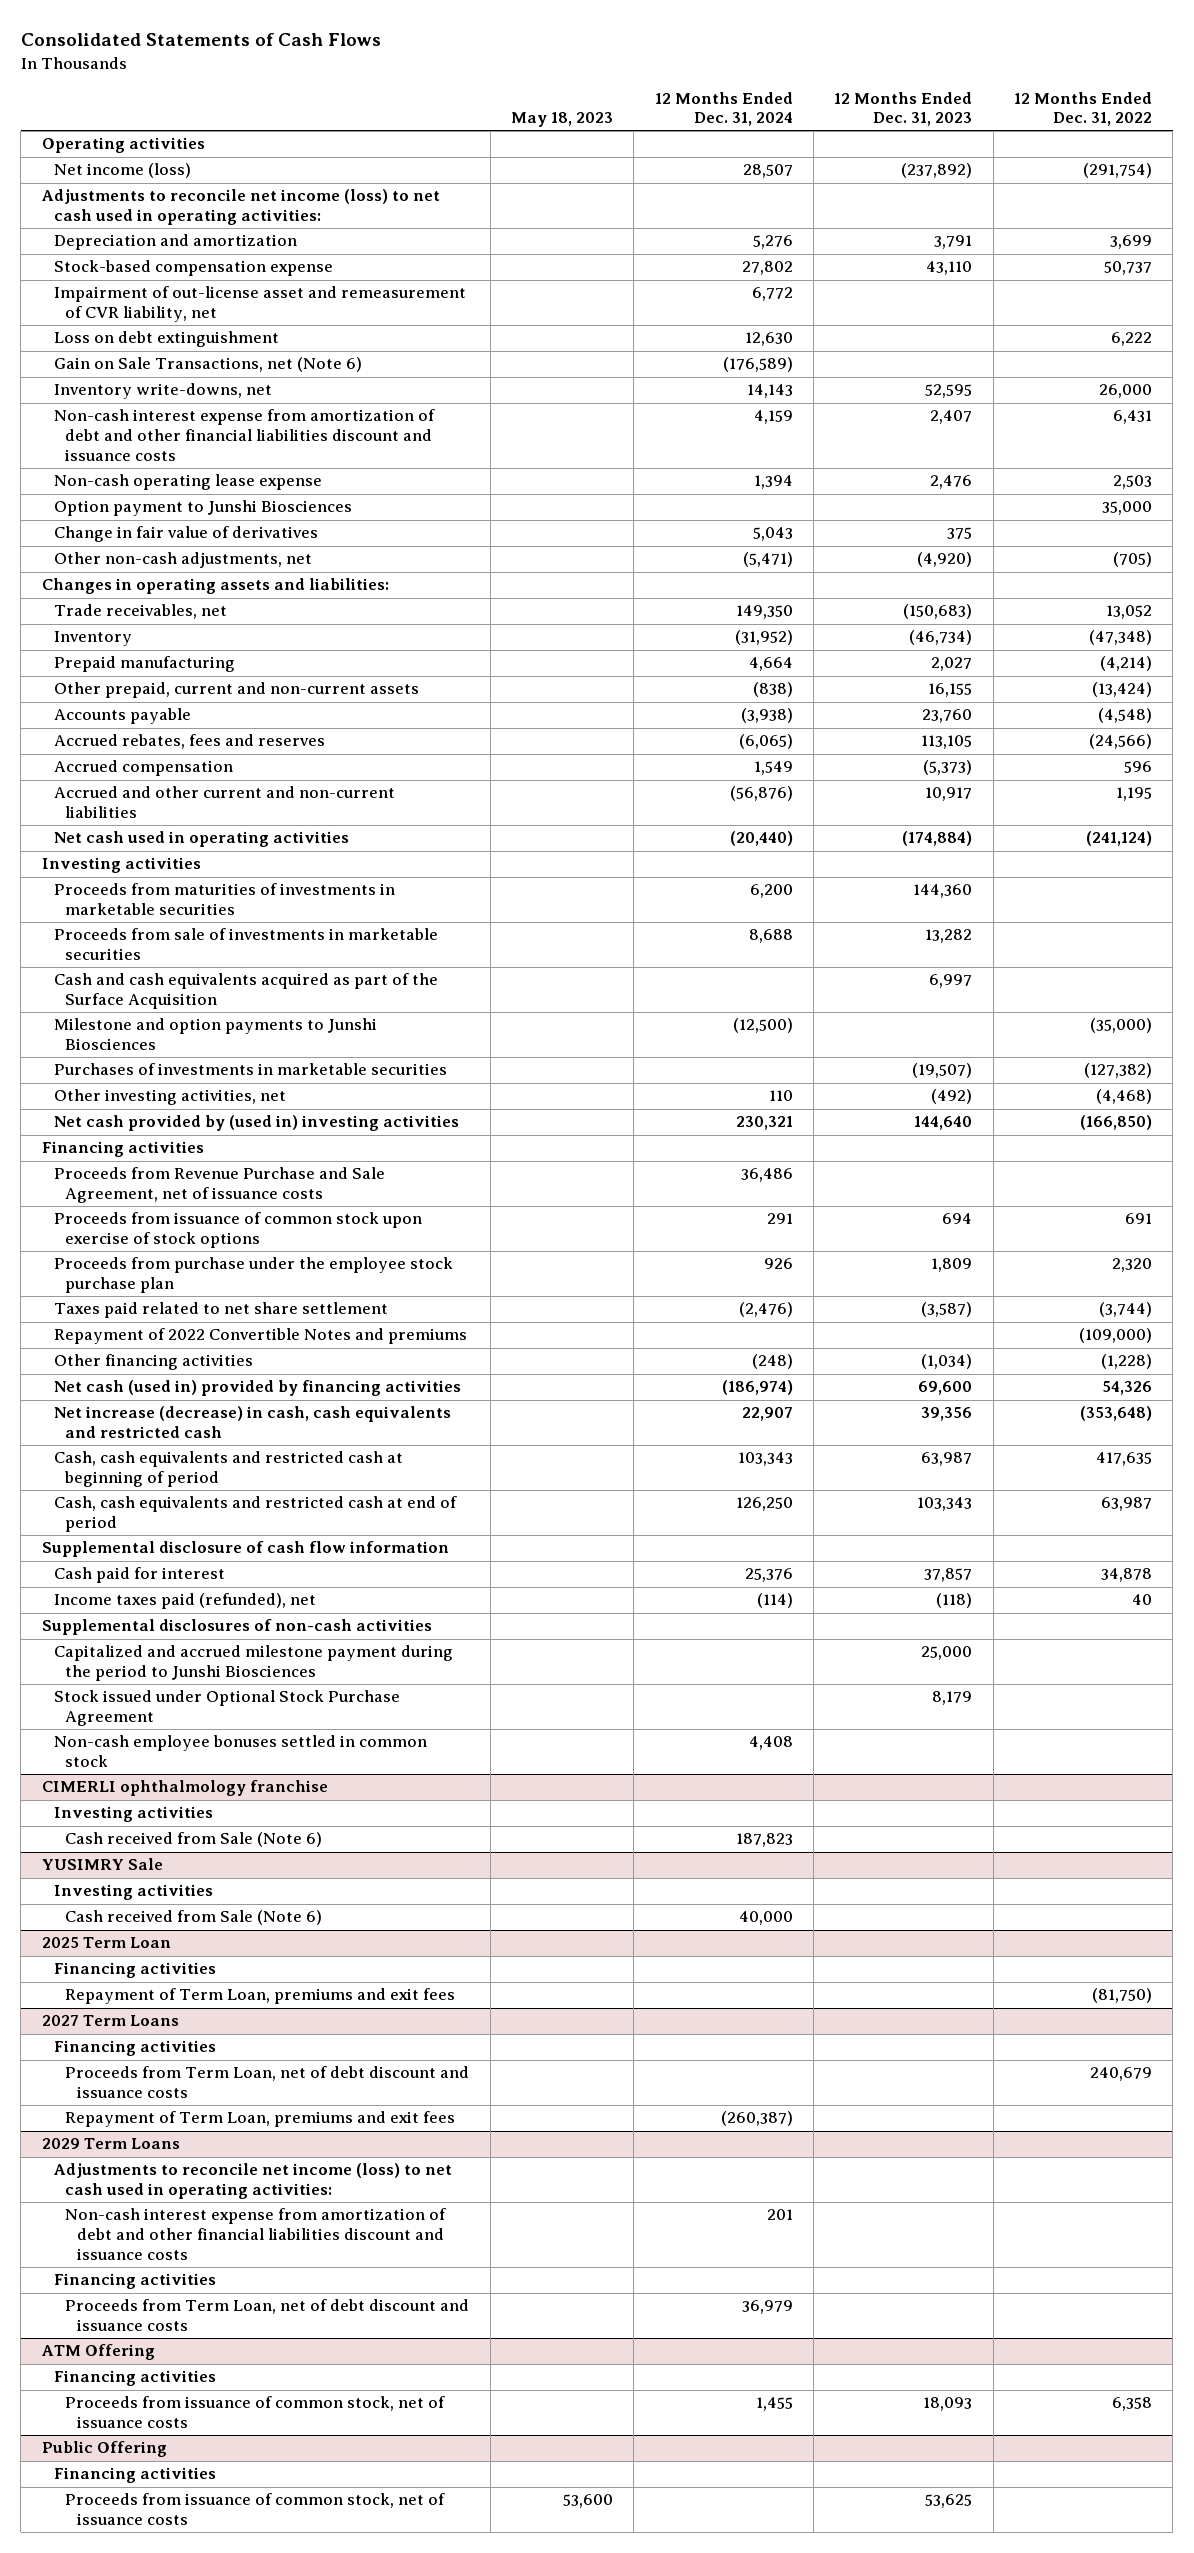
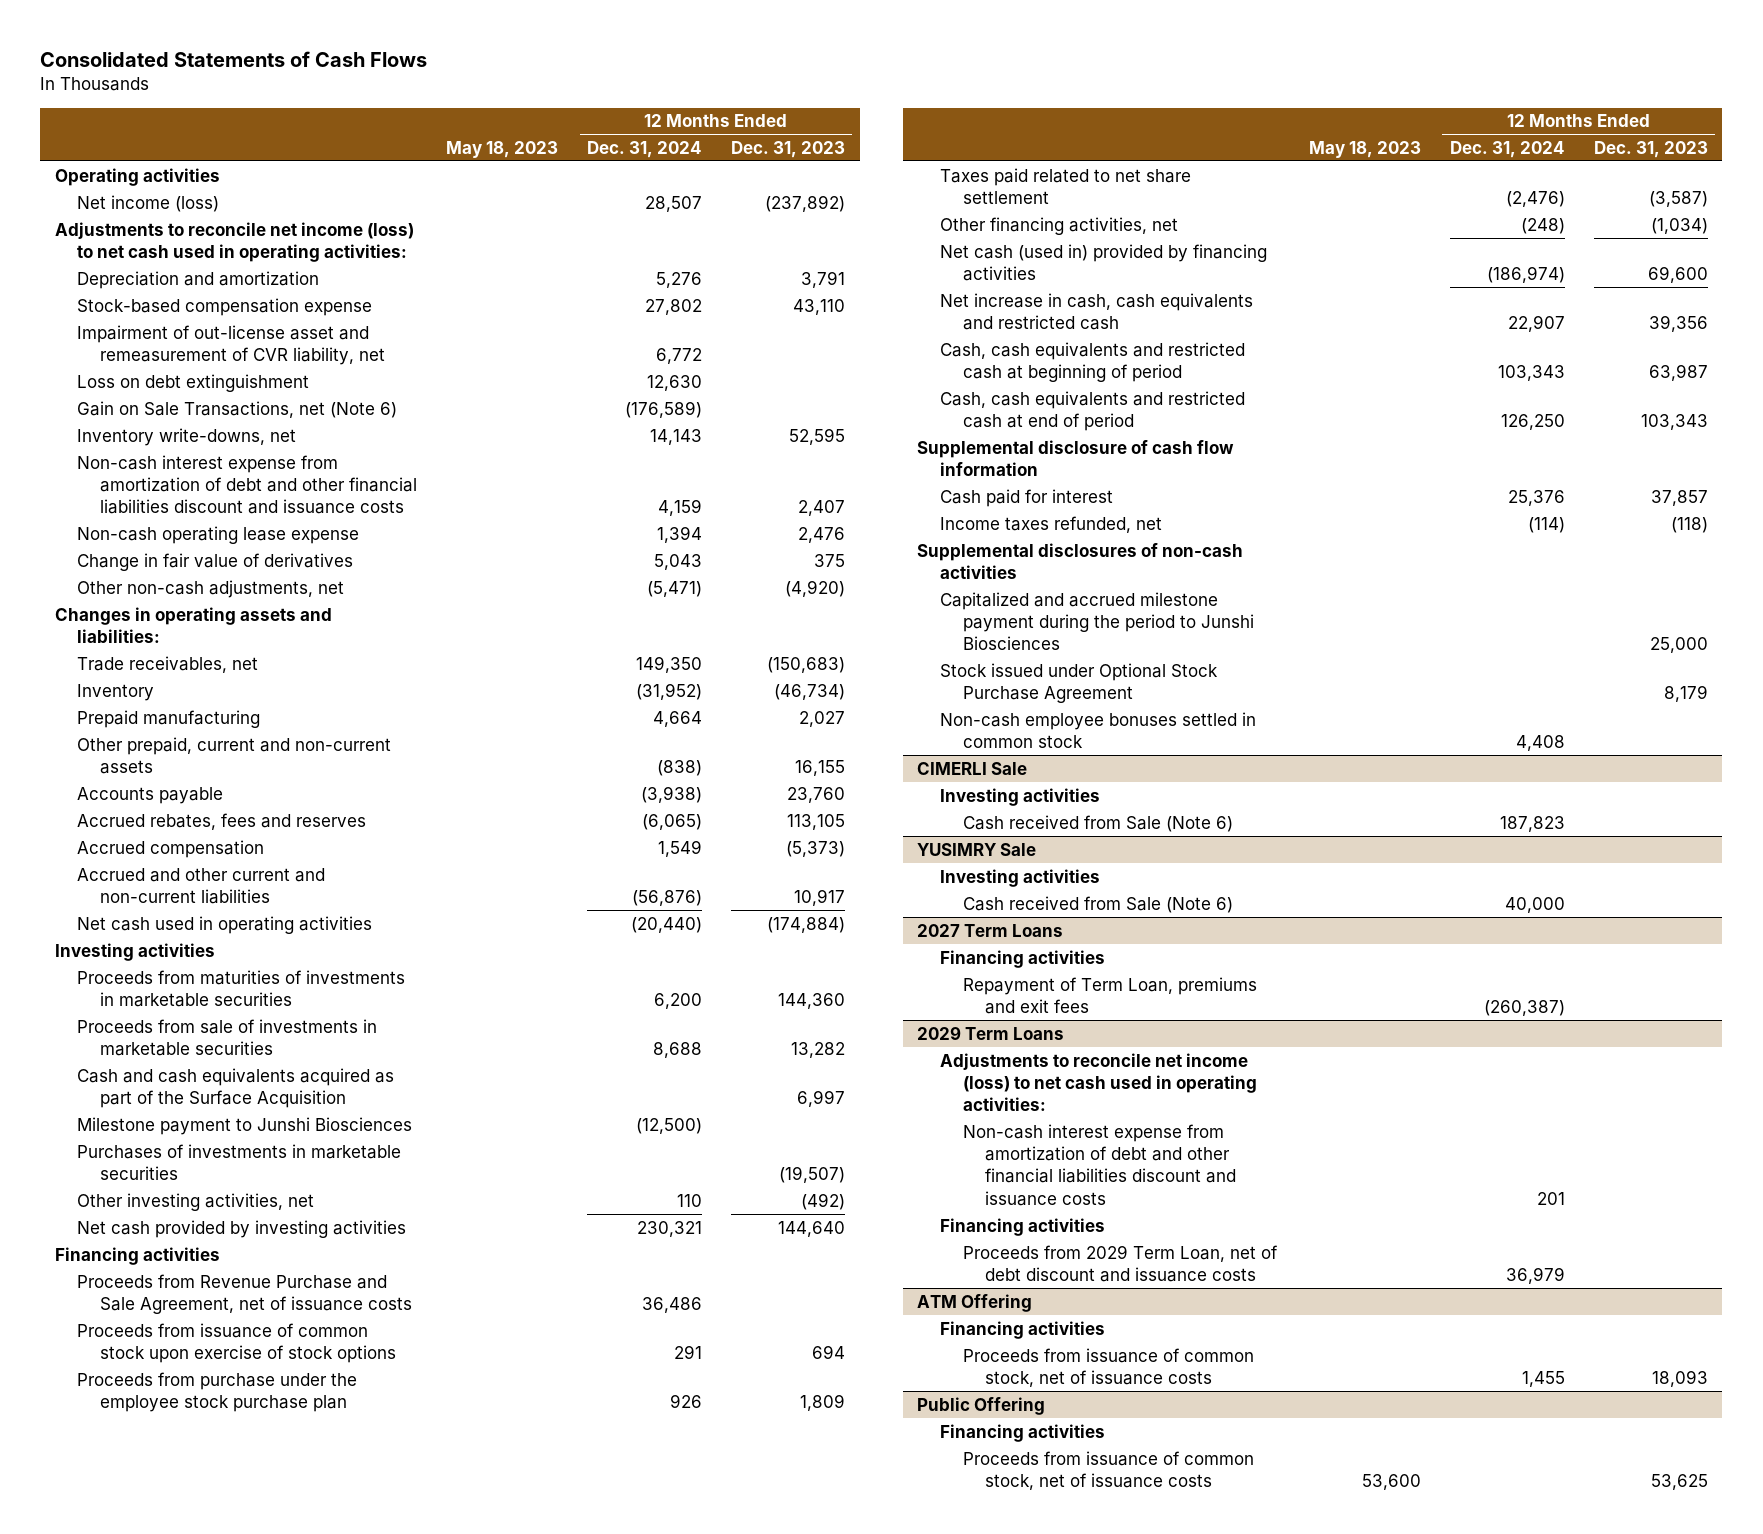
[1014,91,1153,127] 12 Months Ended Dec. 31, 2022 -> none
[53,500,352,517] Option payment to Junshi Biosciences -> none
[53,1018,377,1051] Milestone and option payments to Junshi Biosciences -> [77,1116,413,1135] Milestone payment to Junshi Biosciences
[53,1115,459,1132] Net cash provided by (used in) investing activities -> [77,1219,407,1238] Net cash provided by investing activities
[53,1328,467,1345] Repayment of 2022 Convertible Notes and premiums -> none
[53,1354,253,1371] Other financing activities -> [939,216,1178,235] Other financing activities, net
[53,1406,451,1439] Net increase (decrease) in cash, cash equivalents and restricted cash -> [939,292,1253,330] Net increase in cash, cash equivalents and restricted cash
[53,1593,316,1610] Income taxes paid (refunded), net -> [939,515,1162,533] Income taxes refunded, net
[41,1780,328,1797] CIMERLI ophthalmology franchise -> [917,761,1028,775] CIMERLI Sale
[41,1937,171,1949] 2025 Term Loan -> none
[53,1962,216,1979] Financing activities -> none
[65,1988,456,2005] Repayment of Term Loan, premiums and exit fees -> none
[65,2066,470,2099] Proceeds from Term Loan, net of debt discount and issuance costs -> none
[65,2299,470,2332] Proceeds from Term Loan, net of debt discount and issuance costs -> [962,1244,1278,1282] Proceeds from 2029 Term Loan, net of debt discount and issuance costs

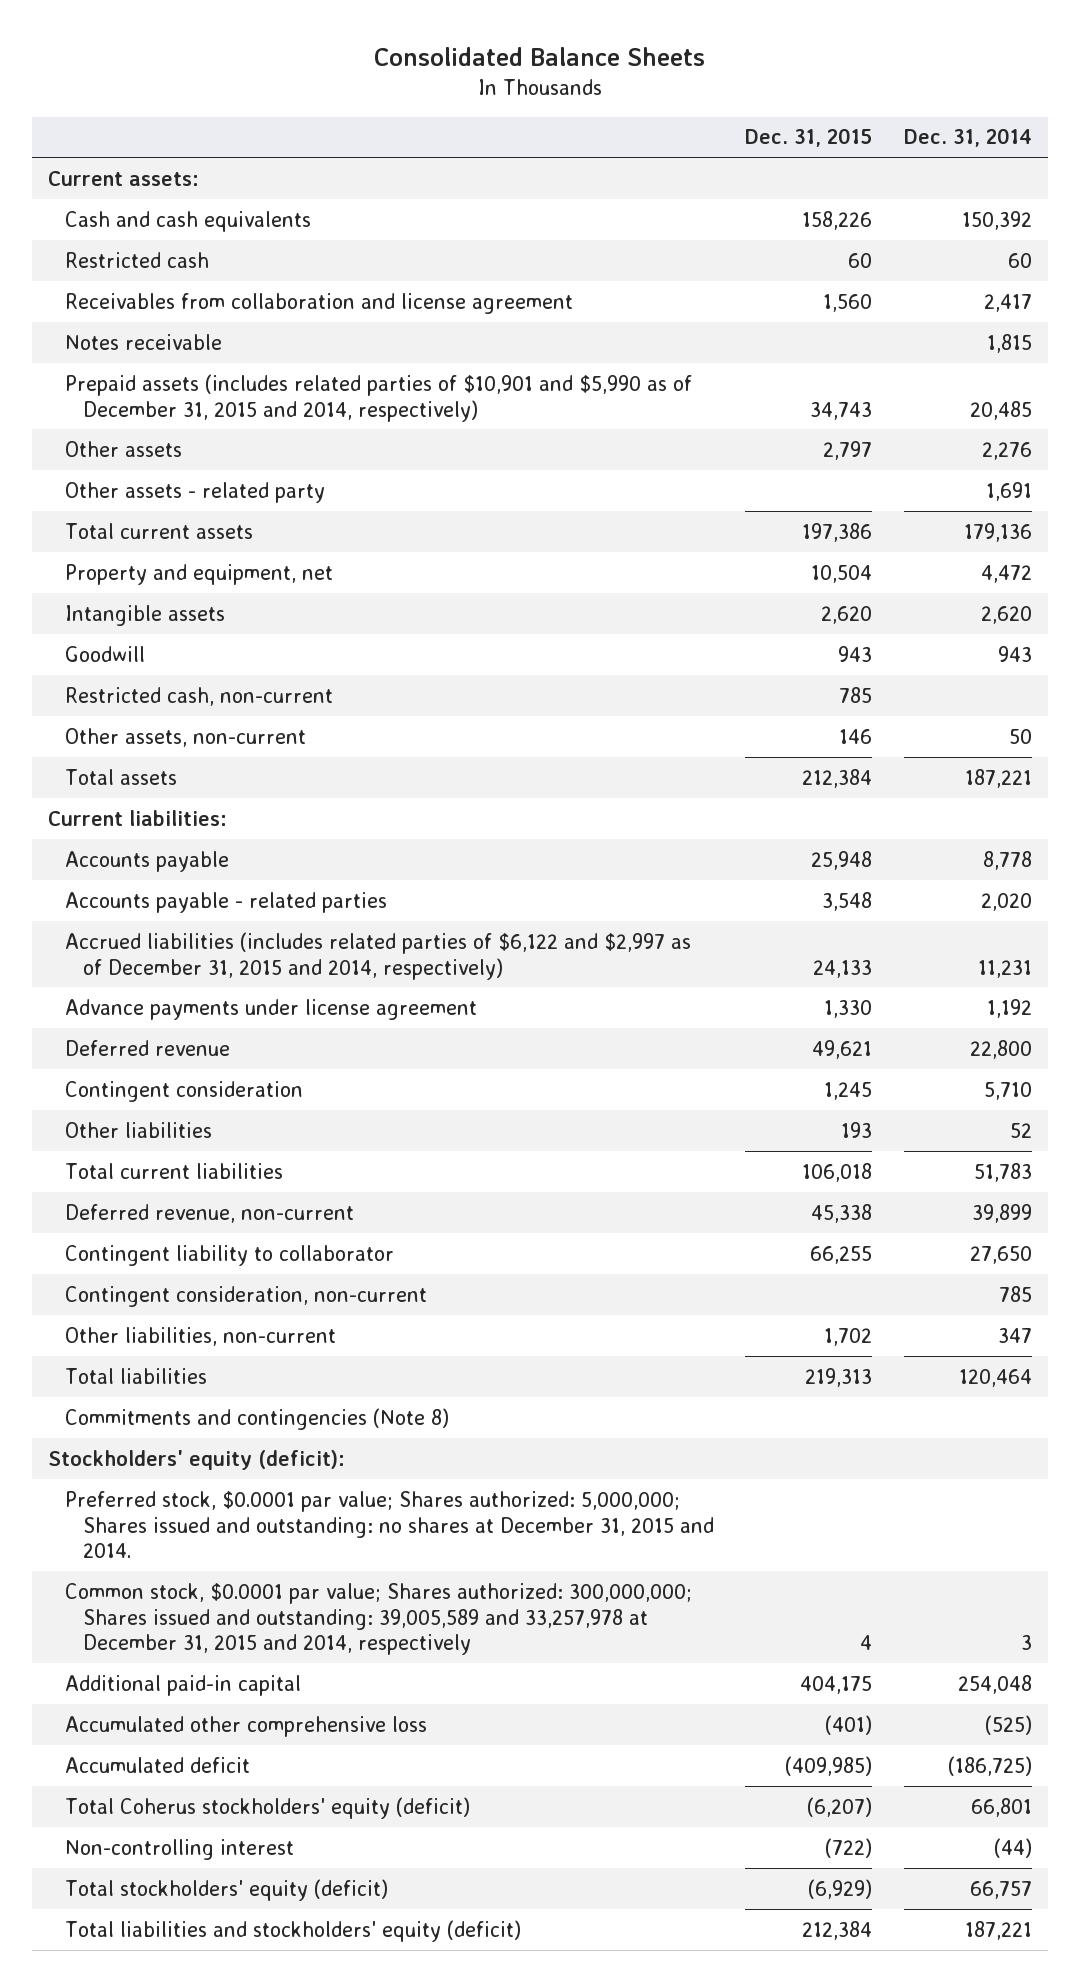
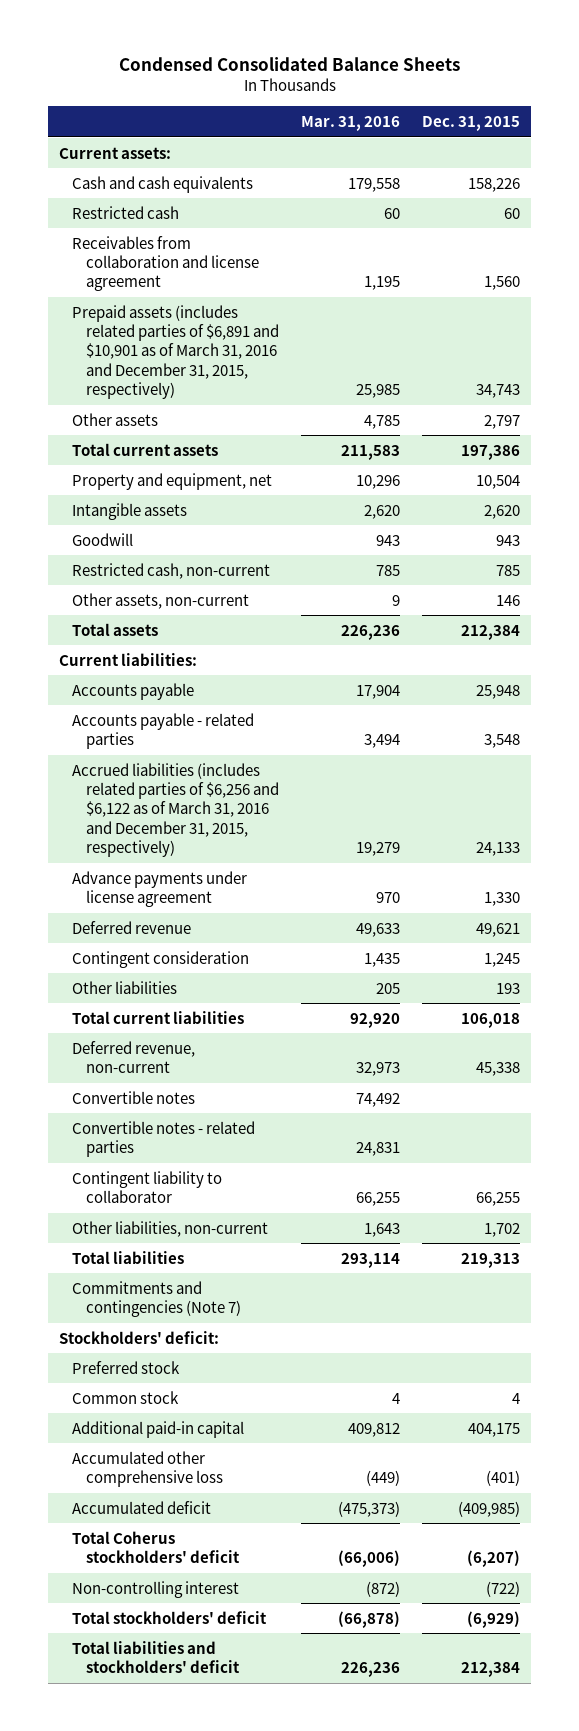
[373,46,705,66] Consolidated Balance Sheets -> [118,57,460,72] Condensed Consolidated Balance Sheets
[903,128,1032,148] Dec. 31, 2014 -> none
none -> [301,115,401,131] Mar. 31, 2016
[65,333,223,350] Notes receivable -> none
[65,373,693,422] Prepaid assets (includes related parties of $10,901 and $5,990 as of December 31, 2015 and 2014, respectively) -> [72,304,279,400] Prepaid assets (includes related parties of $6,891 and $10,901 as of March 31, 2016 and December 31, 2015, respectively)
[65,481,326,503] Other assets - related party -> none
[65,931,692,980] Accrued liabilities (includes related parties of $6,122 and $2,997 as of December 31, 2015 and 2014, respectively) -> [72,762,279,858] Accrued liabilities (includes related parties of $6,256 and $6,122 as of March 31, 2016 and December 31, 2015, respectively)
none -> [72,1090,196,1104] Convertible notes
none -> [72,1120,256,1158] Convertible notes - related parties
[65,1285,428,1307] Contingent consideration, non-current -> none
[65,1407,450,1430] Commitments and contingencies (Note 8) -> [72,1280,241,1318] Commitments and contingencies (Note 7)
[48,1449,346,1470] Stockholders' equity (deficit): -> [59,1330,220,1344] Stockholders' deficit:
[65,1490,714,1559] Preferred stock, $0.0001 par value; Shares authorized: 5,000,000; Shares issued and outstanding: no shares at December 31, 2015 and 2014. -> [72,1360,181,1374] Preferred stock
[65,1582,693,1656] Common stock, $0.0001 par value; Shares authorized: 300,000,000; Shares issued and outstanding: 39,005,589 and 33,257,978 at December 31, 2015 and 2014, respectively -> [72,1390,180,1404] Common stock
[65,1796,471,1819] Total Coherus stockholders' equity (deficit) -> [72,1530,240,1564] Total Coherus stockholders' deficit
[65,1878,389,1901] Total stockholders' equity (deficit) -> [72,1610,268,1624] Total stockholders' deficit
[65,1919,522,1942] Total liabilities and stockholders' equity (deficit) -> [72,1640,240,1674] Total liabilities and stockholders' deficit

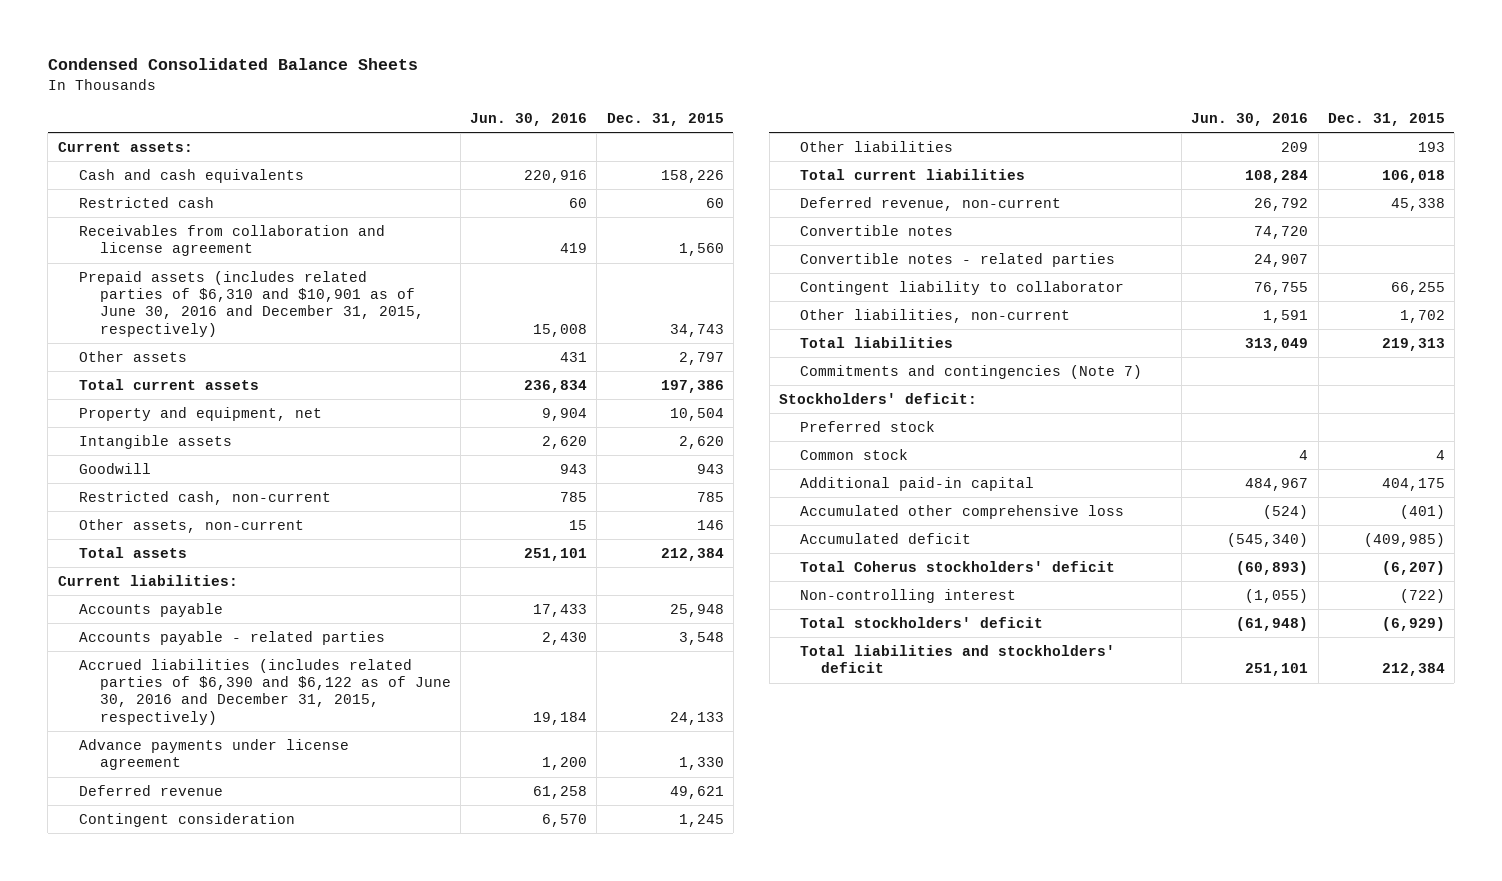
[301,115,401,131] Mar. 31, 2016 -> none
none -> [470,112,588,126] Jun. 30, 2016
[72,304,279,400] Prepaid assets (includes related parties of $6,891 and $10,901 as of March 31, 2016 and December 31, 2015, respectively) -> [78,270,424,337] Prepaid assets (includes related parties of $6,310 and $10,901 as of June 30, 2016 and December 31, 2015, respectively)
[72,762,279,858] Accrued liabilities (includes related parties of $6,256 and $6,122 as of March 31, 2016 and December 31, 2015, respectively) -> [78,658,451,725] Accrued liabilities (includes related parties of $6,390 and $6,122 as of June 30, 2016 and December 31, 2015, respectively)

